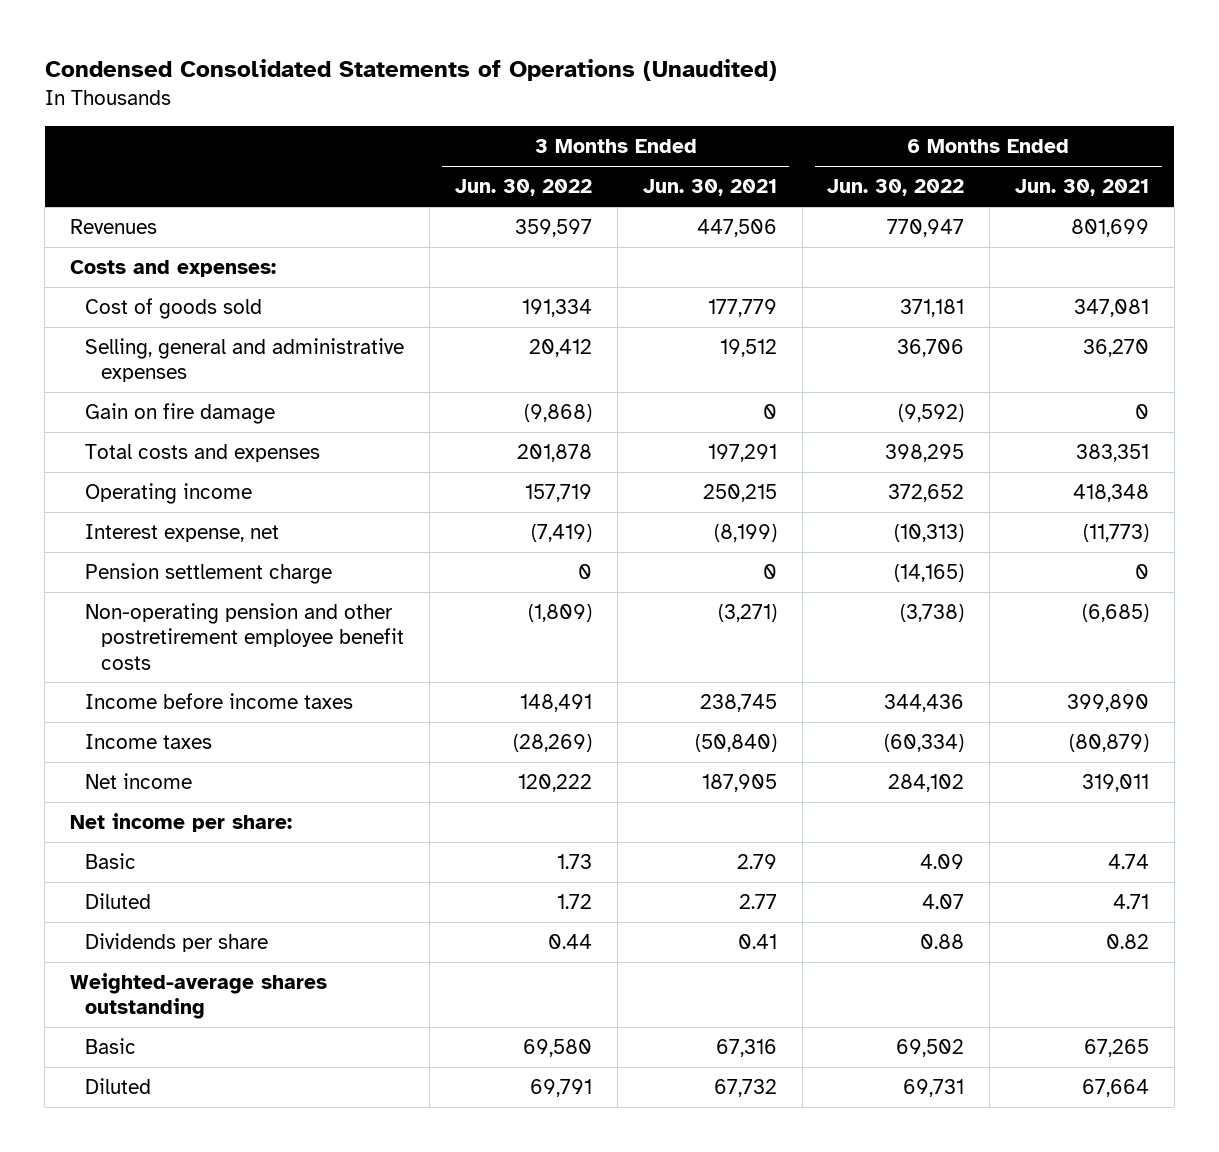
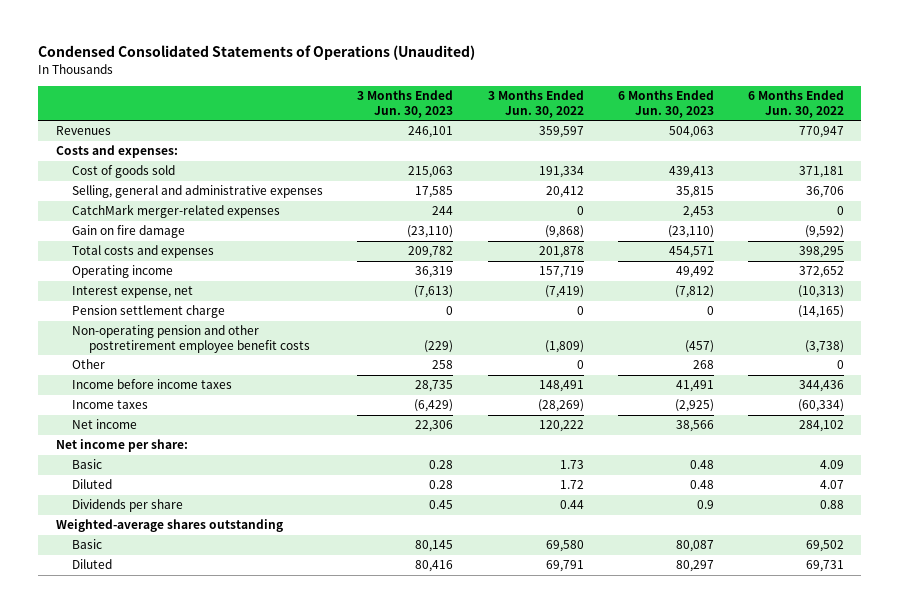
[642,179,777,197] Jun. 30, 2021 -> none
[1015,179,1150,197] Jun. 30, 2021 -> none
none -> [357,90,454,118] 3 Months Ended Jun. 30, 2023
none -> [617,90,714,118] 6 Months Ended Jun. 30, 2023
none -> [72,204,281,219] CatchMark merger-related expenses
none -> [72,359,106,370] Other

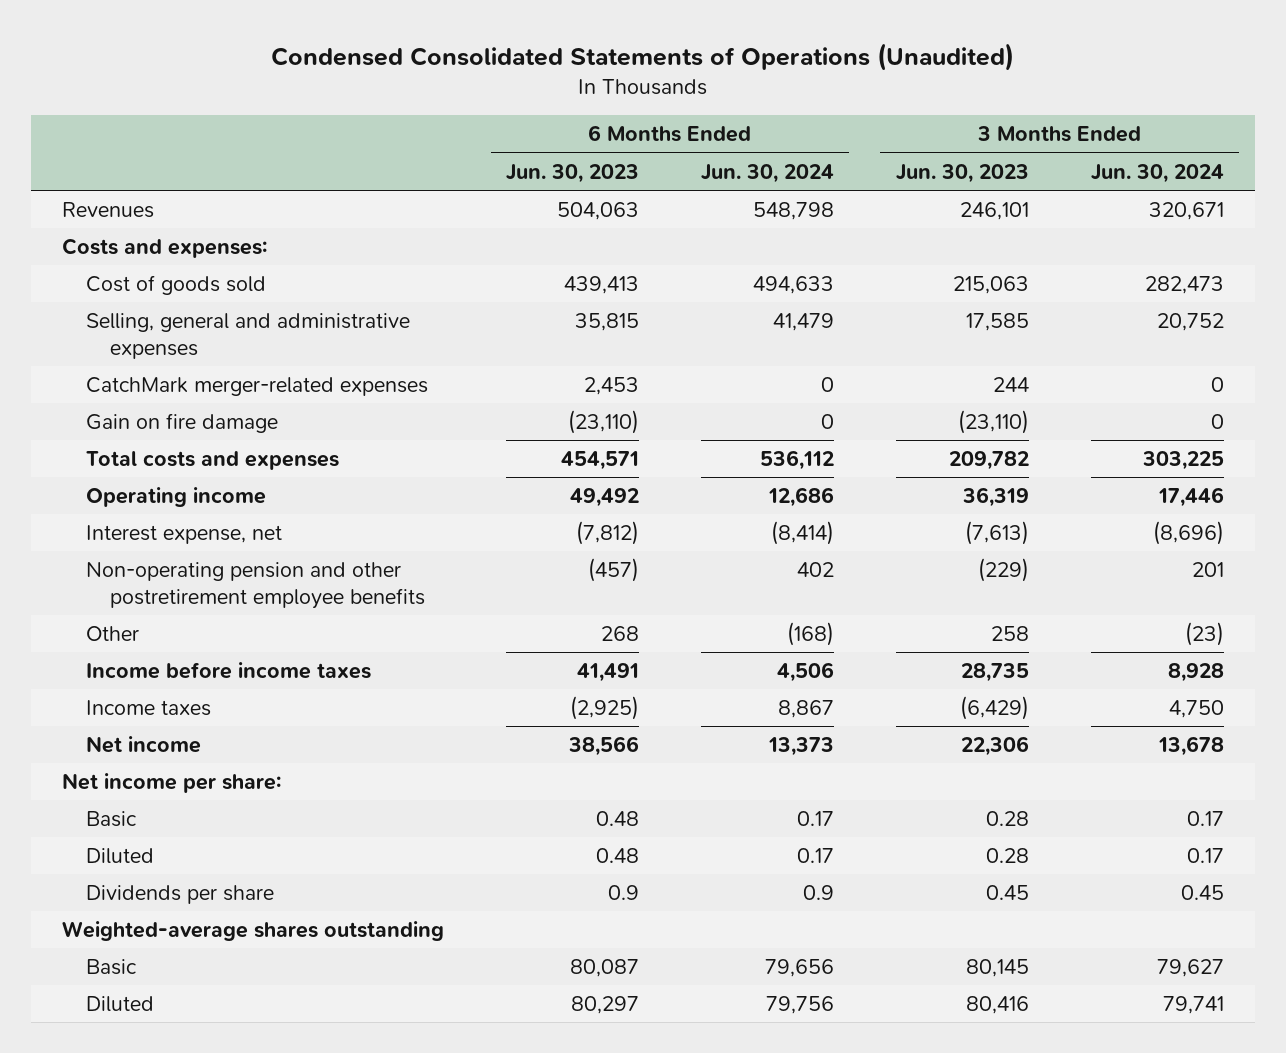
[487,90,584,118] 3 Months Ended Jun. 30, 2022 -> none
[747,90,844,118] 6 Months Ended Jun. 30, 2022 -> none
none -> [700,163,834,183] Jun. 30, 2024
none -> [1090,163,1224,183] Jun. 30, 2024
[72,305,226,319] Pension settlement charge -> none
[72,325,311,353] Non-operating pension and other postretirement employee benefit costs -> [85,562,425,610] Non-operating pension and other postretirement employee benefits

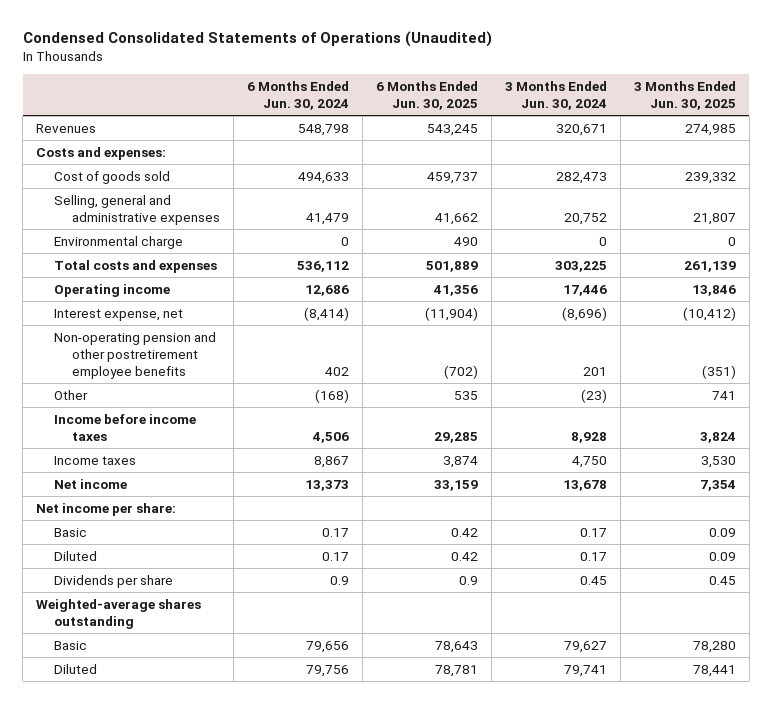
[506,163,640,183] Jun. 30, 2023 -> none
[895,163,1029,183] Jun. 30, 2023 -> none
none -> [376,81,479,111] 6 Months Ended Jun. 30, 2025
none -> [633,81,736,111] 3 Months Ended Jun. 30, 2025
[85,377,428,397] CatchMark merger-related expenses -> none
[85,413,278,434] Gain on fire damage -> none
none -> [54,235,184,249] Environmental charge

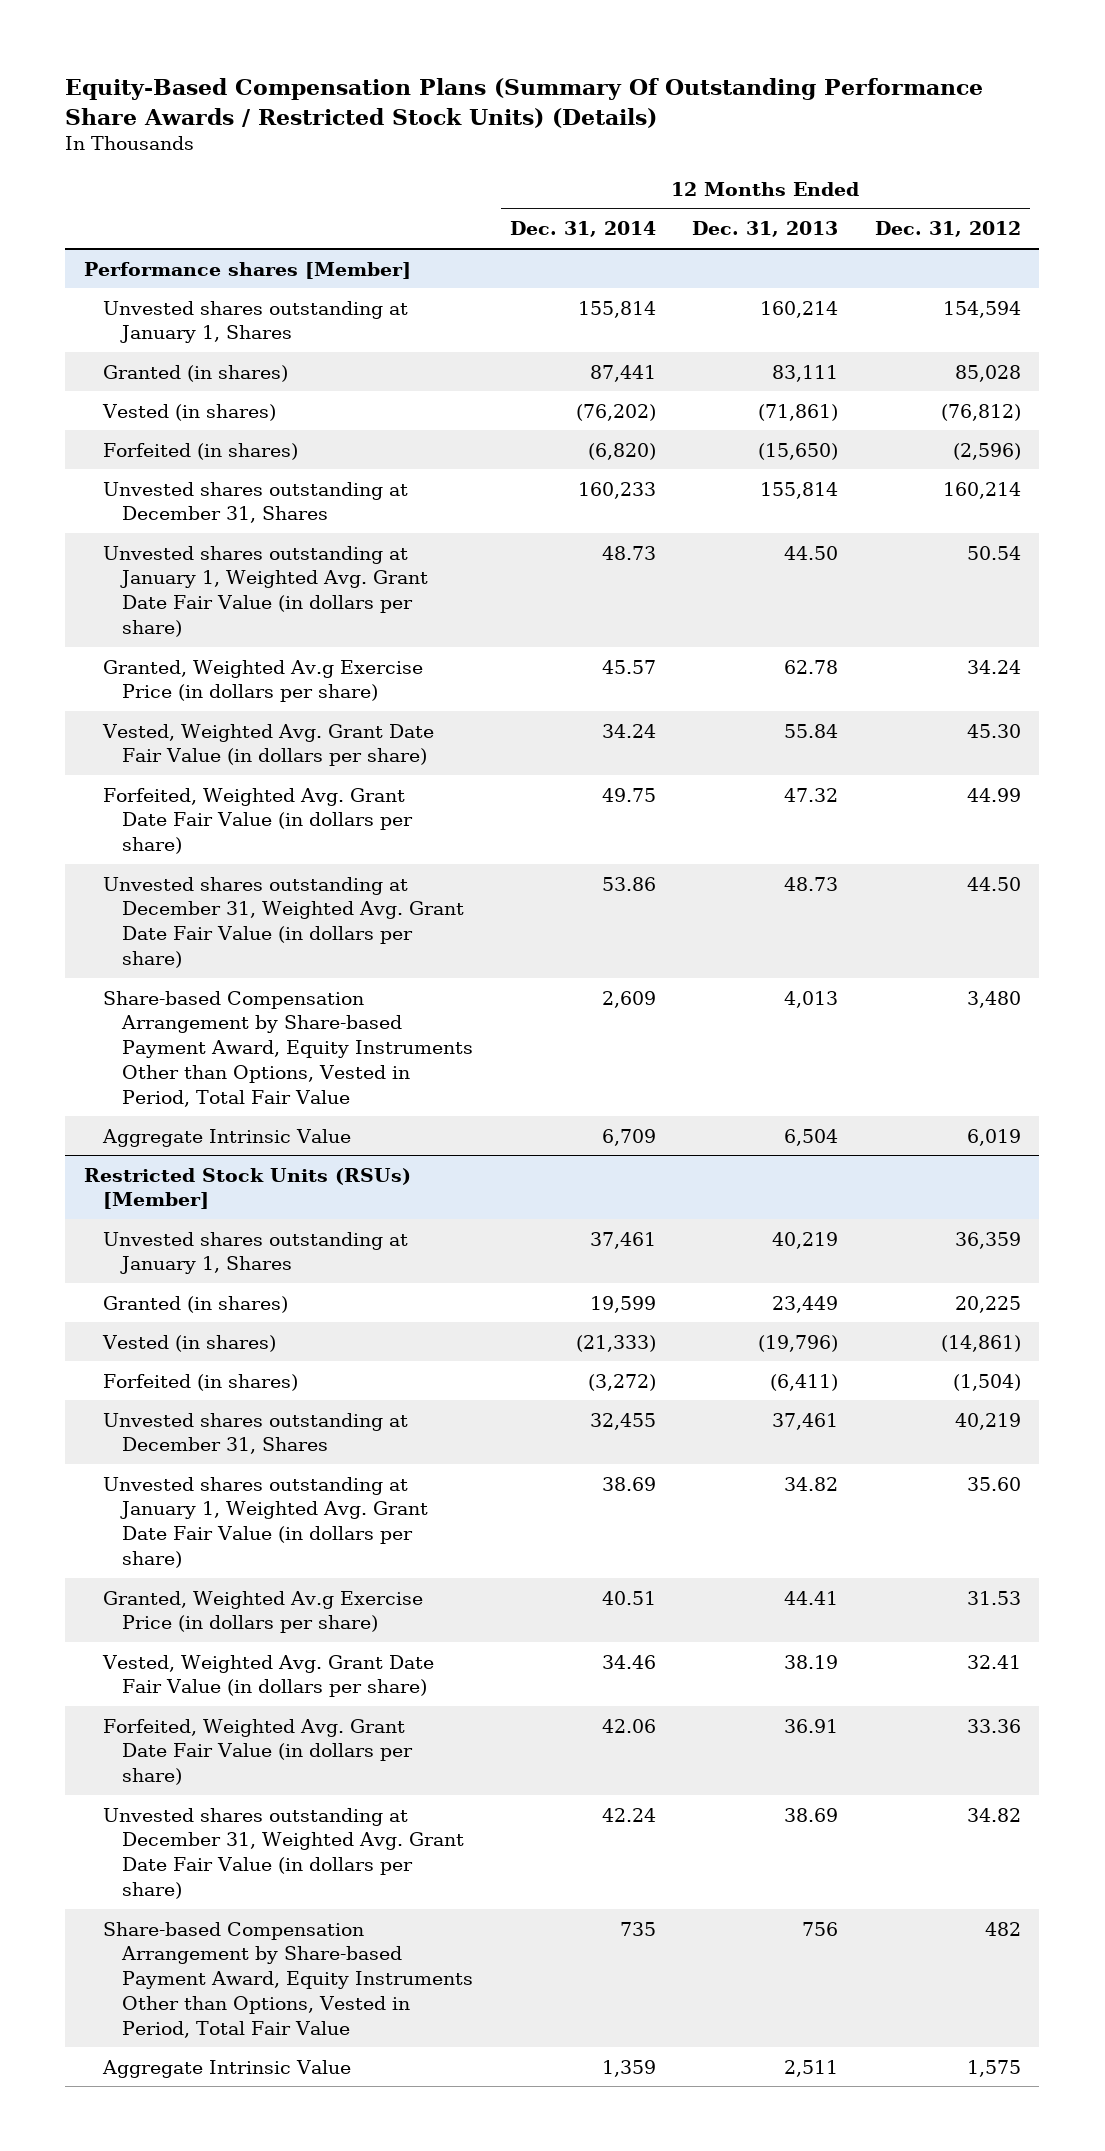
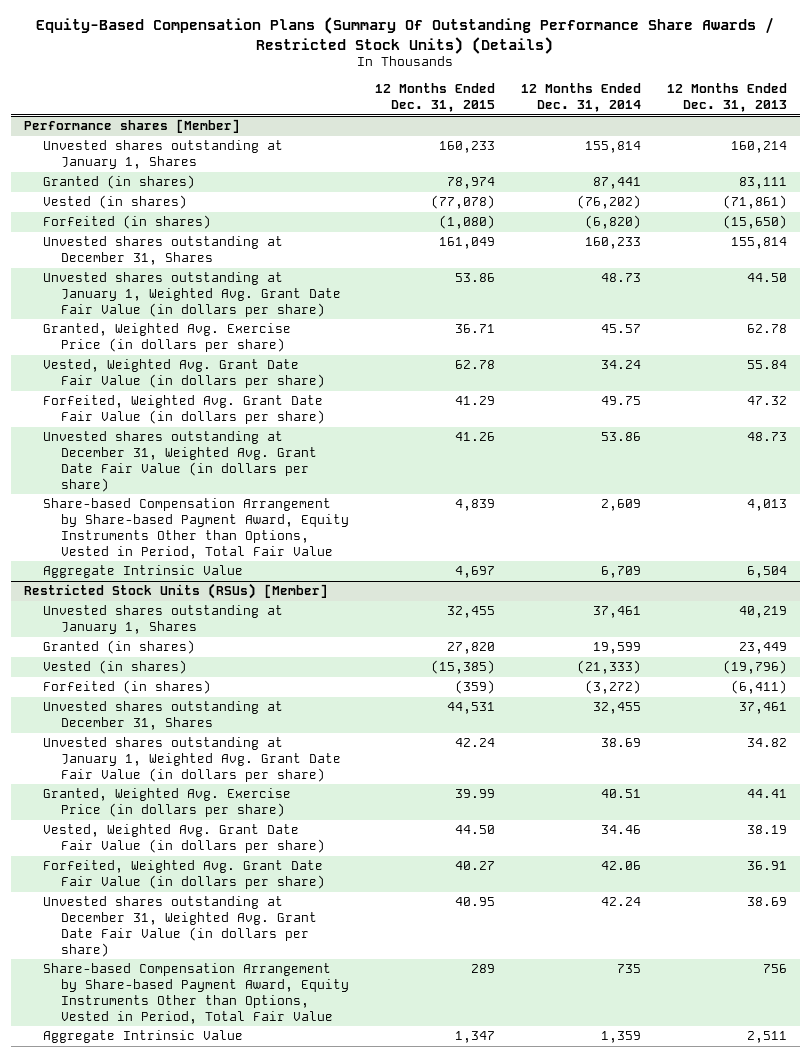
[875,221,1022,238] Dec. 31, 2012 -> none
none -> [375,83,496,112] 12 Months Ended Dec. 31, 2015
[102,659,423,703] Granted, Weighted Av.g Exercise Price (in dollars per share) -> [42,323,291,353] Granted, Weighted Avg. Exercise Price (in dollars per share)
[102,1590,423,1634] Granted, Weighted Av.g Exercise Price (in dollars per share) -> [42,788,291,818] Granted, Weighted Avg. Exercise Price (in dollars per share)

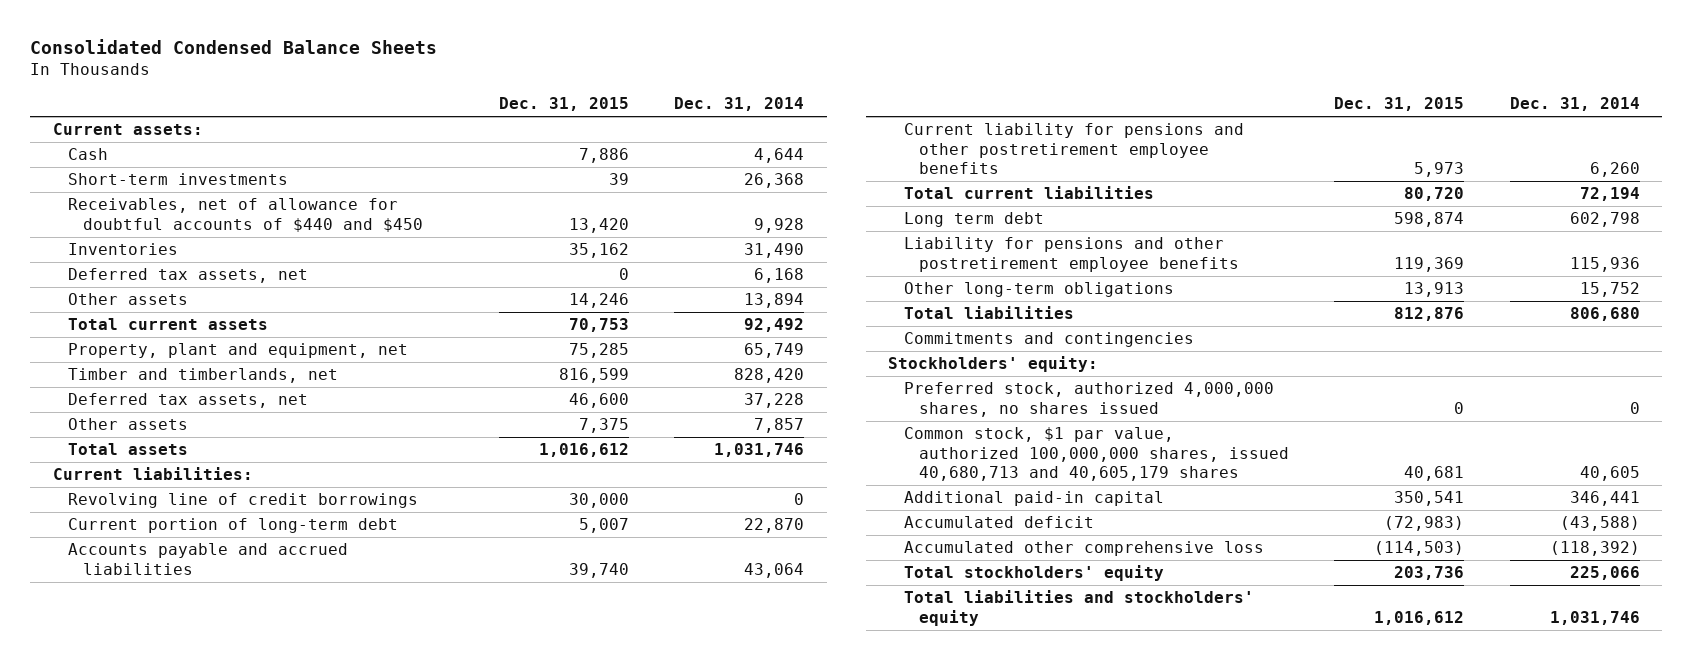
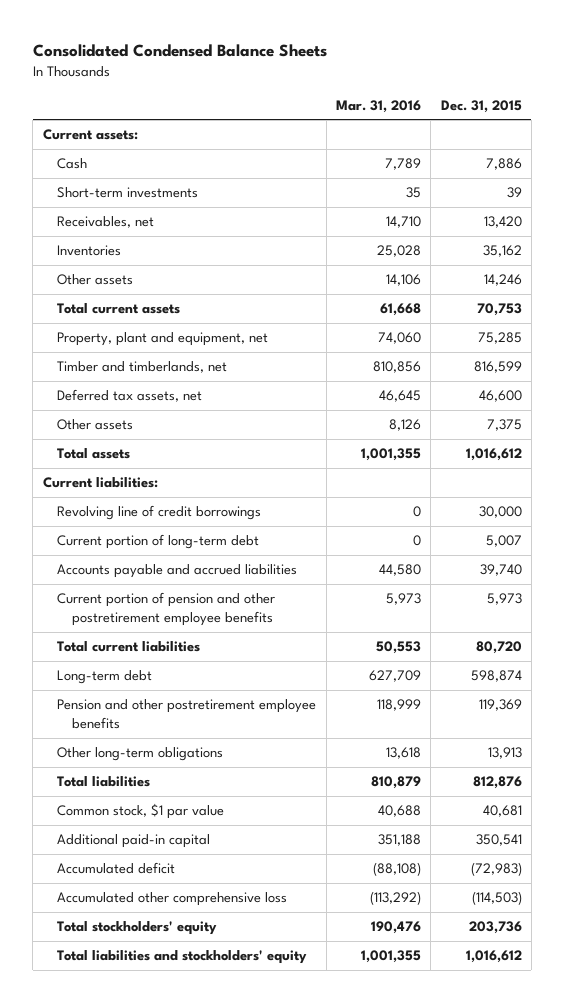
[674,97,805,112] Dec. 31, 2014 -> none
none -> [335,99,421,113] Mar. 31, 2016
[67,198,424,232] Receivables, net of allowance for doubtful accounts of $440 and $450 -> [57,216,155,229] Receivables, net
[67,268,308,284] Deferred tax assets, net -> none
[903,123,1244,175] Current liability for pensions and other postretirement employee benefits -> [57,592,276,627] Current portion of pension and other postretirement employee benefits
[903,212,1044,228] Long term debt -> [57,670,153,685] Long-term debt
[903,237,1239,272] Liability for pensions and other postretirement employee benefits -> [57,699,317,730] Pension and other postretirement employee benefits
[903,332,1194,348] Commitments and contingencies -> none
[888,356,1099,373] Stockholders' equity: -> none
[903,382,1274,417] Preferred stock, authorized 4,000,000 shares, no shares issued -> none
[903,427,1289,482] Common stock, $1 par value, authorized 100,000,000 shares, issued 40,680,713 and 40,605,179 shares -> [57,803,225,820] Common stock, $1 par value

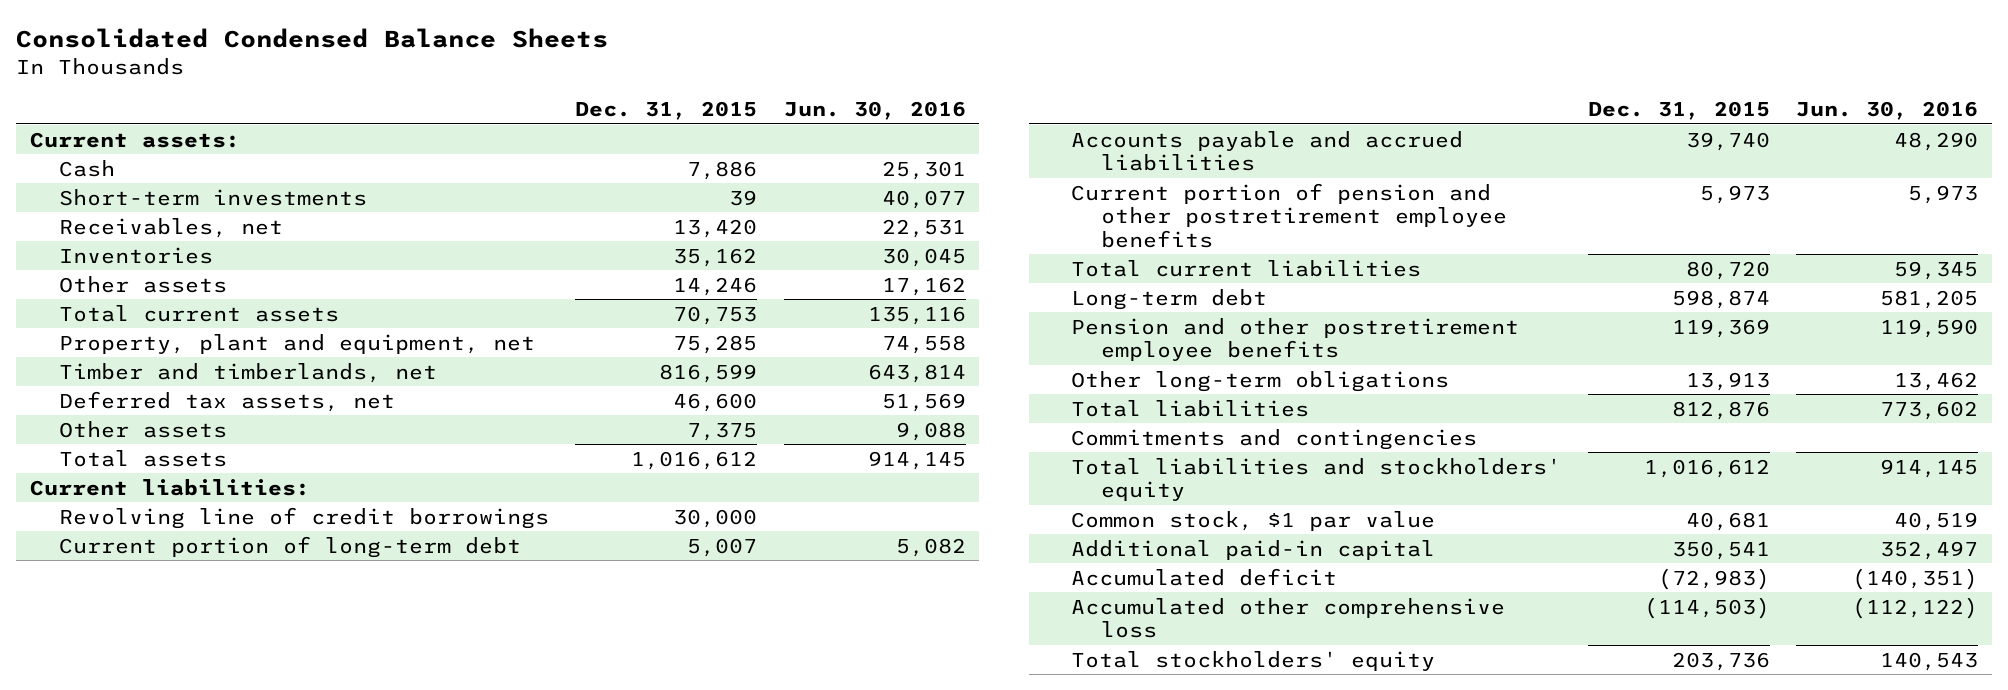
[335,99,421,113] Mar. 31, 2016 -> none
none -> [783,100,966,120] Jun. 30, 2016
none -> [1071,428,1478,450] Commitments and contingencies
[57,950,308,965] Total liabilities and stockholders' equity -> [1071,457,1562,502] Total liabilities and stockholders' equity

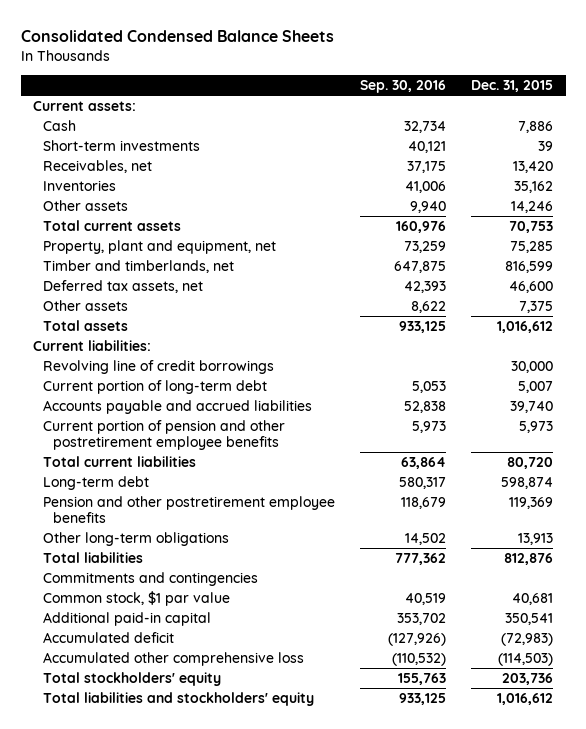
[783,100,966,120] Jun. 30, 2016 -> none
none -> [360,80,447,94] Sep. 30, 2016
[1071,457,1562,502] Total liabilities and stockholders' equity -> [43,691,315,706] Total liabilities and stockholders' equity

